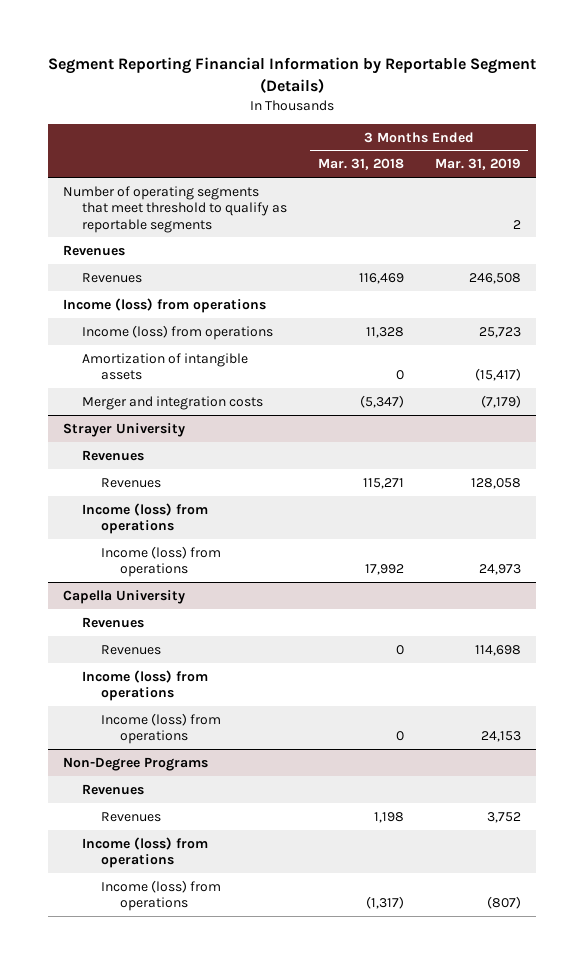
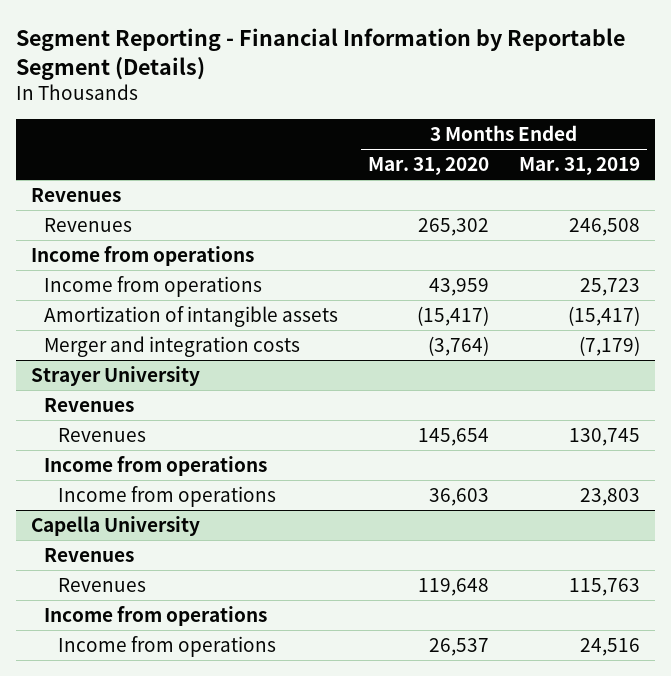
[47,57,536,94] Segment Reporting Financial Information by Reportable Segment (Details) -> [16,27,626,80] Segment Reporting - Financial Information by Reportable Segment (Details)
[317,158,404,171] Mar. 31, 2018 -> none
none -> [368,157,490,176] Mar. 31, 2020
[63,185,288,233] Number of operating segments that meet threshold to qualify as reportable segments -> none
[63,297,267,313] Income (loss) from operations -> [31,245,255,266] Income from operations
[82,324,274,340] Income (loss) from operations -> [44,275,263,297] Income from operations
[470,477,521,489] 128,058 -> [568,427,640,446] 130,745
[82,502,209,535] Income (loss) from operations -> [44,455,268,476] Income from operations
[100,545,221,578] Income (loss) from operations -> [57,485,276,507] Income from operations
[478,564,521,576] 24,973 -> [579,487,640,506] 23,803
[63,756,209,771] Non-Degree Programs -> none
[82,783,145,795] Revenues -> none
[100,811,161,822] Revenues -> none
[82,836,209,869] Income (loss) from operations -> none
[100,879,221,912] Income (loss) from operations -> none
[474,644,521,656] 114,698 -> [568,577,640,596] 115,763
[82,669,209,702] Income (loss) from operations -> [44,605,268,626] Income from operations
[100,712,221,745] Income (loss) from operations -> [57,635,276,657] Income from operations
[480,731,521,743] 24,153 -> [579,637,640,656] 24,516

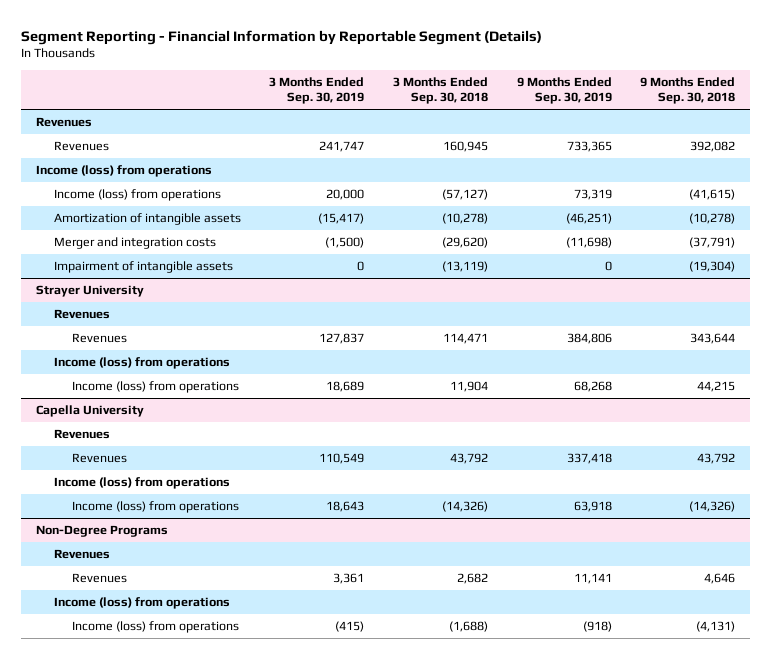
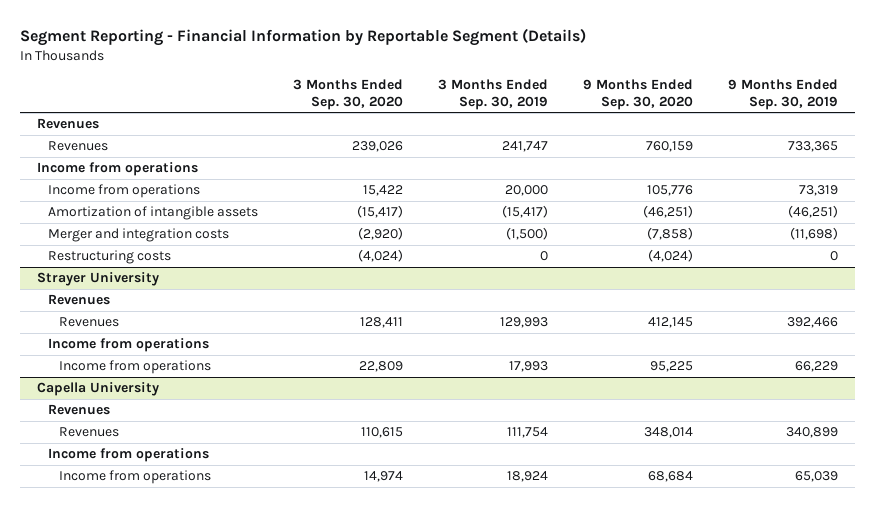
[393,76,489,105] 3 Months Ended Sep. 30, 2018 -> none
[640,76,736,105] 9 Months Ended Sep. 30, 2018 -> none
none -> [292,78,403,110] 3 Months Ended Sep. 30, 2020
none -> [582,78,693,110] 9 Months Ended Sep. 30, 2020
[35,164,212,177] Income (loss) from operations -> [37,162,199,177] Income from operations
[53,188,221,201] Income (loss) from operations -> [47,184,200,199] Income from operations
[53,260,233,273] Impairment of intangible assets -> none
none -> [47,250,171,265] Restructuring costs
[319,332,365,344] 127,837 -> [499,317,548,329] 129,993
[566,332,612,344] 384,806 -> [786,317,838,329] 392,466
[53,356,230,369] Income (loss) from operations -> [47,338,209,353] Income from operations
[71,380,239,393] Income (loss) from operations -> [58,360,211,375] Income from operations
[326,380,365,392] 18,689 -> [508,361,548,373] 17,993
[573,380,612,392] 68,268 -> [794,361,838,373] 66,229
[35,524,168,537] Non-Degree Programs -> none
[53,548,110,559] Revenues -> none
[71,572,127,583] Revenues -> none
[53,596,230,609] Income (loss) from operations -> none
[71,620,239,633] Income (loss) from operations -> none
[319,452,365,464] 110,549 -> [506,427,548,439] 111,754
[566,452,612,464] 337,418 -> [785,427,838,439] 340,899
[53,476,230,489] Income (loss) from operations -> [47,448,209,463] Income from operations
[71,500,239,513] Income (loss) from operations -> [58,470,211,485] Income from operations
[326,500,365,512] 18,643 -> [506,471,548,483] 18,924
[573,500,612,512] 63,918 -> [794,471,838,483] 65,039

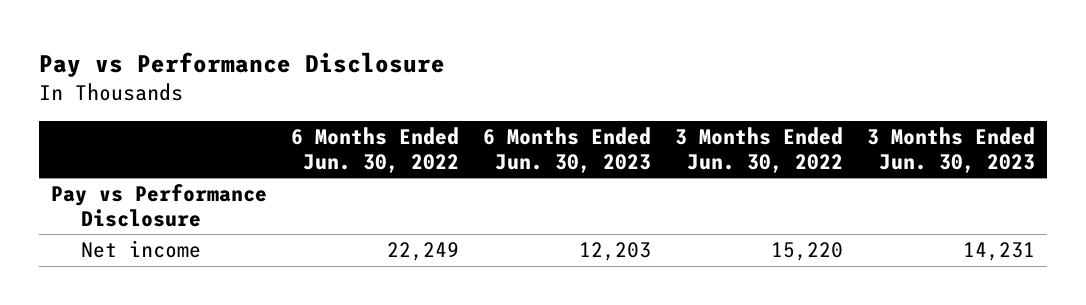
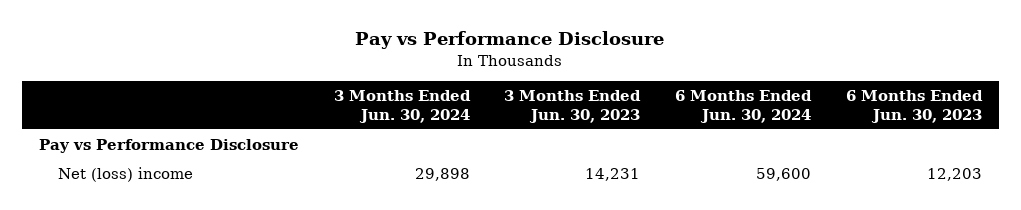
[290,126,459,173] 6 Months Ended Jun. 30, 2022 -> none
[674,126,843,173] 3 Months Ended Jun. 30, 2022 -> none
none -> [333,89,471,123] 3 Months Ended Jun. 30, 2024
none -> [675,89,813,123] 6 Months Ended Jun. 30, 2024
[80,240,201,259] Net income -> [58,167,194,183] Net (loss) income

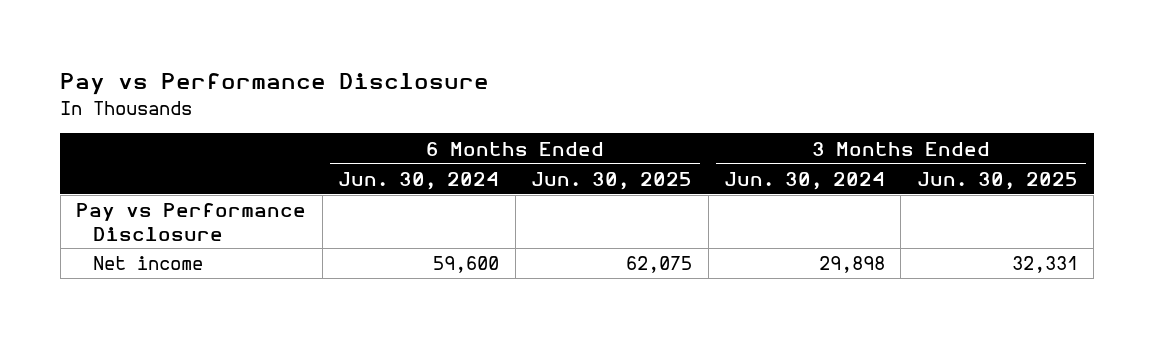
[504,89,642,123] 3 Months Ended Jun. 30, 2023 -> none
[845,89,983,123] 6 Months Ended Jun. 30, 2023 -> none
none -> [531,171,693,190] Jun. 30, 2025
none -> [916,171,1078,190] Jun. 30, 2025
[58,167,194,183] Net (loss) income -> [92,256,203,271] Net income

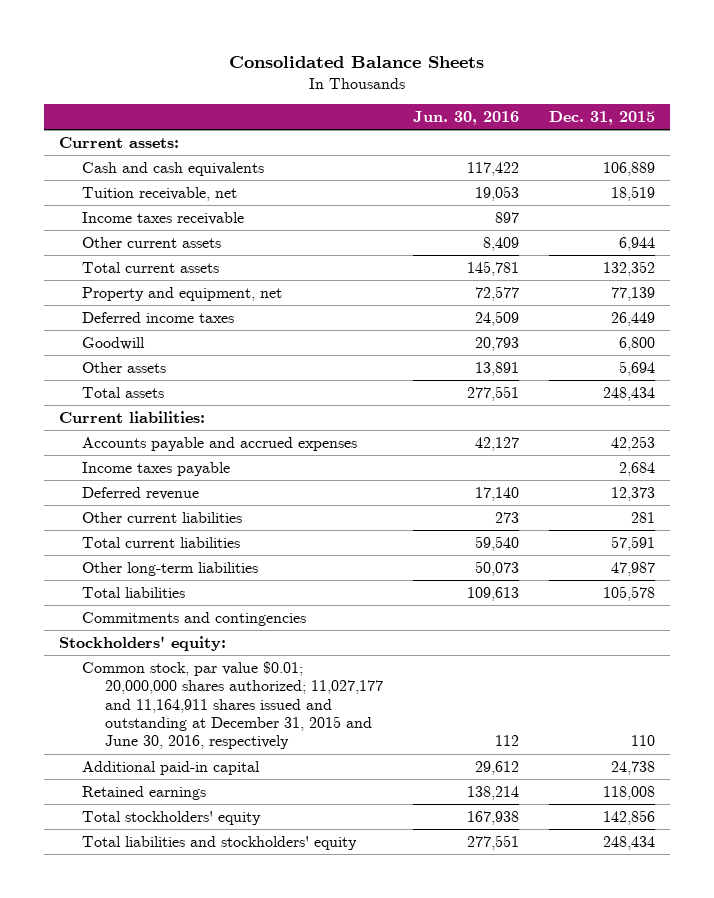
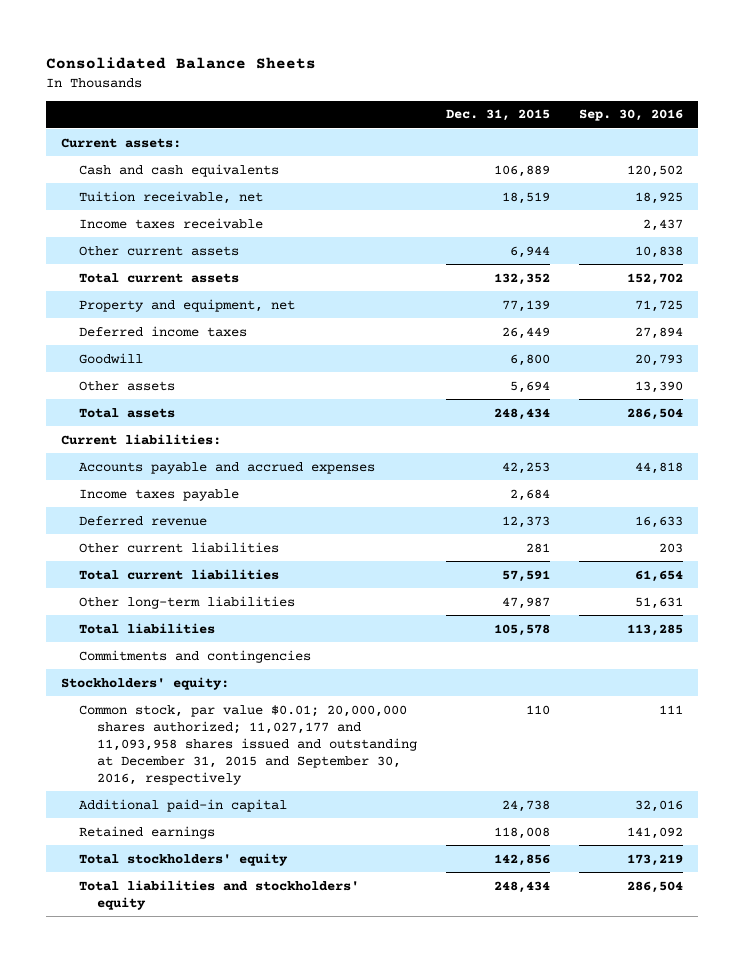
[413,111,520,126] Jun. 30, 2016 -> none
none -> [579,109,684,122] Sep. 30, 2016
[82,660,384,750] Common stock, par value $0.01; 20,000,000 shares authorized; 11,027,177 and 11,164,911 shares issued and outstanding at December 31, 2015 and June 30, 2016, respectively -> [78,704,417,785] Common stock, par value $0.01; 20,000,000 shares authorized; 11,027,177 and 11,093,958 shares issued and outstanding at December 31, 2015 and September 30, 2016, respectively

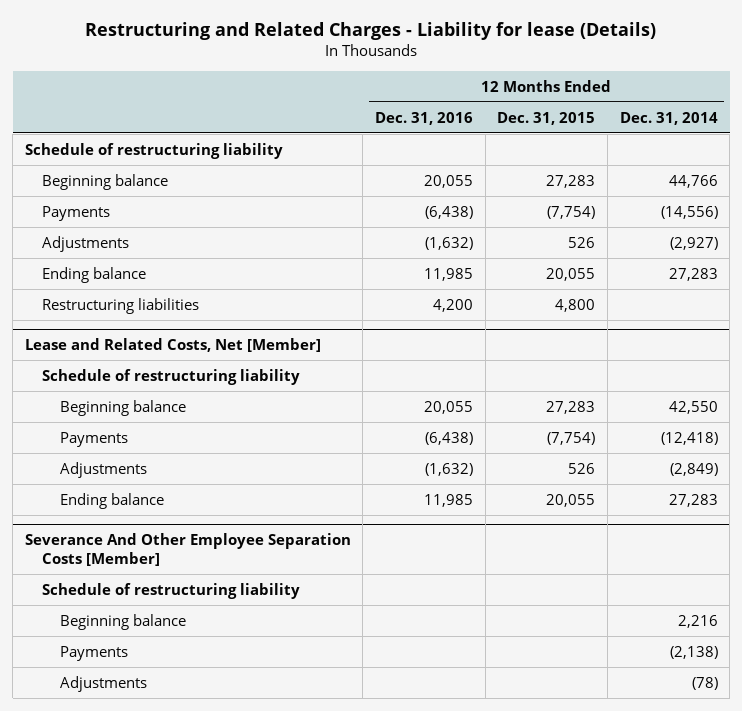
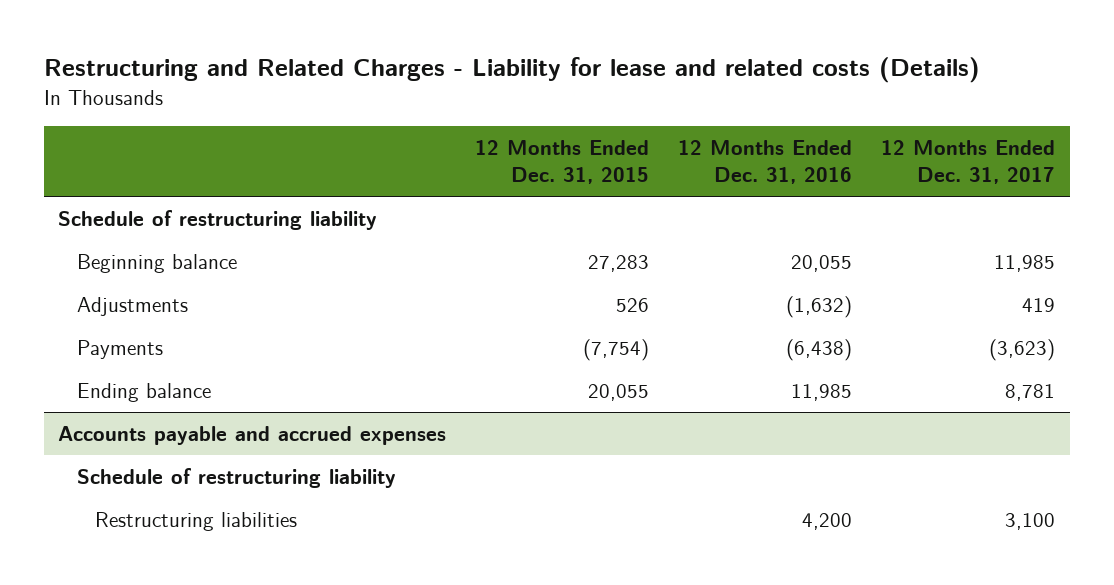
[85,21,657,40] Restructuring and Related Charges - Liability for lease (Details) -> [43,57,980,84] Restructuring and Related Charges - Liability for lease and related costs (Details)
[619,111,718,125] Dec. 31, 2014 -> none
none -> [881,139,1056,185] 12 Months Ended Dec. 31, 2017
[42,205,111,221] Payments -> none
[42,266,147,283] Ending balance -> none
[42,297,200,314] Restructuring liabilities -> none
[24,338,321,353] Lease and Related Costs, Net [Member] -> none
[42,368,301,385] Schedule of restructuring liability -> none
[59,399,186,416] Beginning balance -> none
[59,461,147,478] Adjustments -> none
[24,533,351,566] Severance And Other Employee Separation Costs [Member] -> none
none -> [58,425,447,445] Accounts payable and accrued expenses
[59,613,186,630] Beginning balance -> none
[59,645,128,661] Payments -> none
[59,675,147,692] Adjustments -> none
none -> [95,511,298,531] Restructuring liabilities

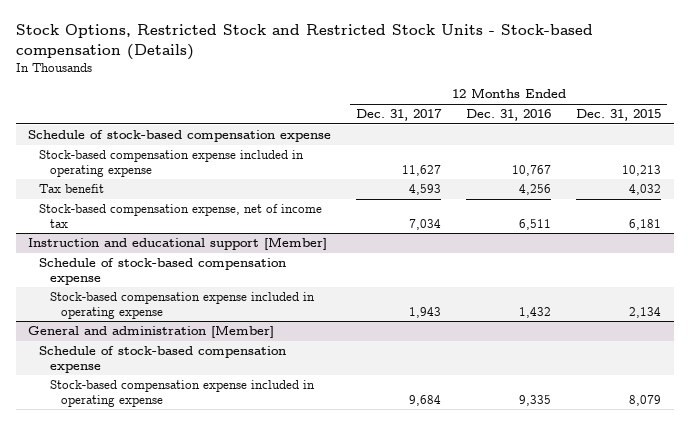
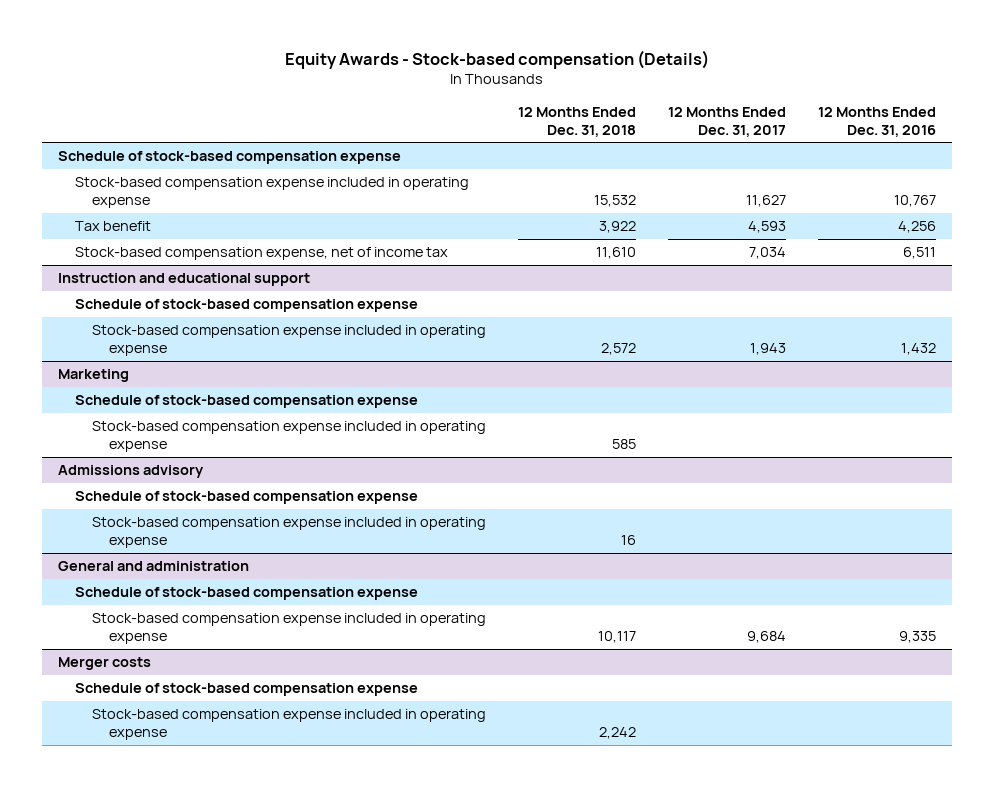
[15,24,593,60] Stock Options, Restricted Stock and Restricted Stock Units - Stock-based compensation (Details) -> [284,49,709,69] Equity Awards - Stock-based compensation (Details)
[576,109,662,122] Dec. 31, 2015 -> none
none -> [518,106,637,137] 12 Months Ended Dec. 31, 2018
[28,237,328,251] Instruction and educational support [Member] -> [58,273,311,287] Instruction and educational support
[28,325,275,339] General and administration [Member] -> none
none -> [58,369,130,383] Marketing
none -> [92,421,487,453] Stock-based compensation expense included in operating expense
none -> [58,465,205,479] Admissions advisory
none -> [75,491,419,505] Schedule of stock-based compensation expense
none -> [92,517,487,549] Stock-based compensation expense included in operating expense
none -> [58,561,250,572] General and administration
none -> [75,587,419,601] Schedule of stock-based compensation expense
none -> [58,657,152,671] Merger costs
none -> [75,683,419,697] Schedule of stock-based compensation expense
none -> [92,709,487,741] Stock-based compensation expense included in operating expense

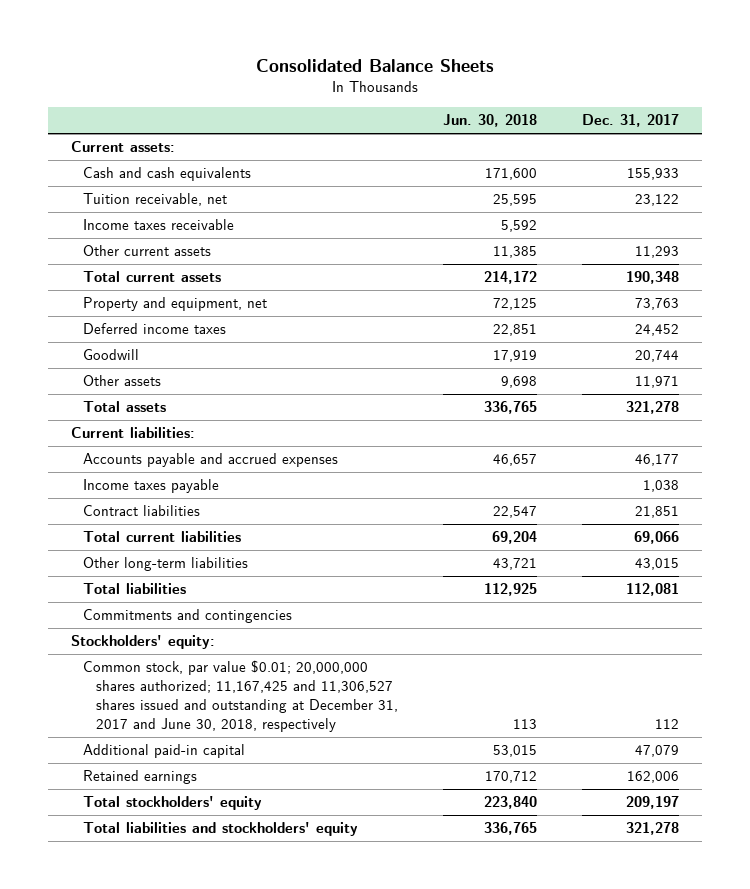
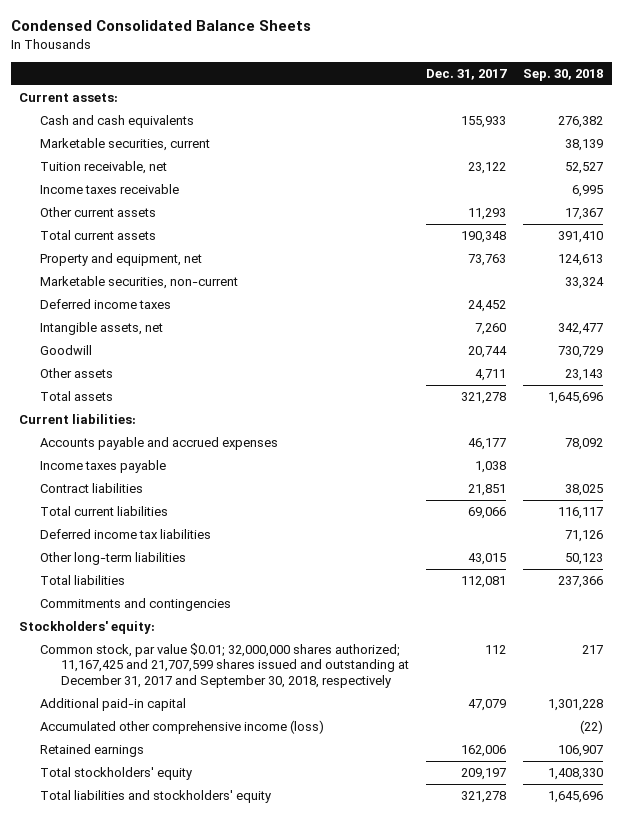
[256,58,495,72] Consolidated Balance Sheets -> [10,20,311,32] Condensed Consolidated Balance Sheets
[443,114,538,128] Jun. 30, 2018 -> none
none -> [523,69,604,82] Sep. 30, 2018
none -> [40,138,211,152] Marketable securities, current
none -> [40,276,239,290] Marketable securities, non-current
none -> [40,322,164,336] Intangible assets, net
[635,376,680,389] 11,971 -> [475,369,507,382] 4,711
none -> [40,529,212,540] Deferred income tax liabilities
[83,660,398,733] Common stock, par value $0.01; 20,000,000 shares authorized; 11,167,425 and 11,306,527 shares issued and outstanding at December 31, 2017 and June 30, 2018, respectively -> [40,643,410,688] Common stock, par value $0.01; 32,000,000 shares authorized; 11,167,425 and 21,707,599 shares issued and outstanding at December 31, 2017 and September 30, 2018, respectively
none -> [40,720,325,735] Accumulated other comprehensive income (loss)

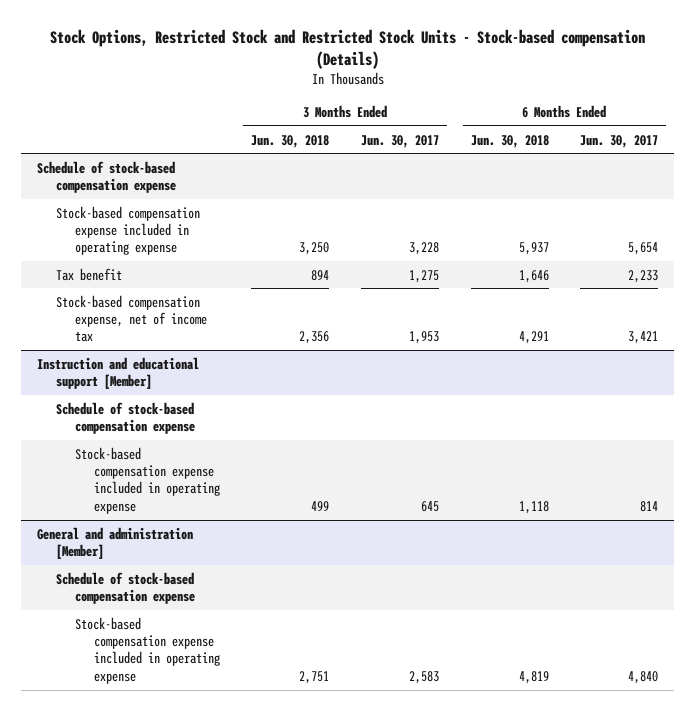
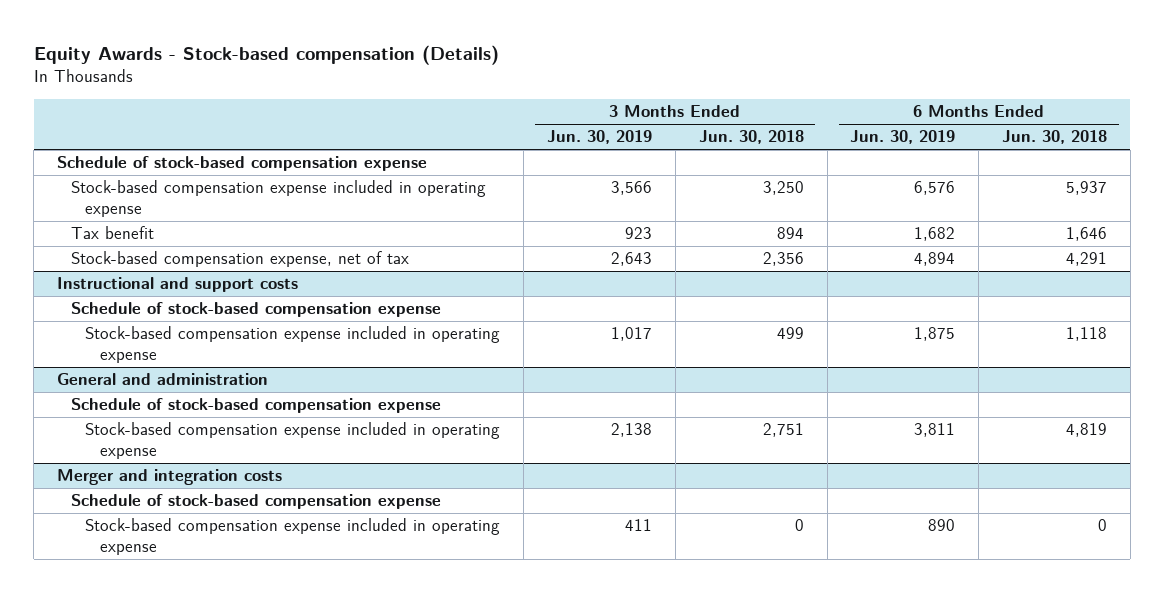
[49,29,645,70] Stock Options, Restricted Stock and Restricted Stock Units - Stock-based compensation (Details) -> [33,44,499,65] Equity Awards - Stock-based compensation (Details)
[360,134,439,148] Jun. 30, 2017 -> none
[580,134,659,148] Jun. 30, 2017 -> none
none -> [547,130,653,145] Jun. 30, 2019
none -> [850,130,956,145] Jun. 30, 2019
[36,356,199,390] Instruction and educational support [Member] -> none
[55,294,207,343] Stock-based compensation expense, net of income tax -> [71,251,410,268] Stock-based compensation expense, net of tax
none -> [57,277,299,293] Instructional and support costs
[36,526,193,560] General and administration [Member] -> [57,373,269,386] General and administration
none -> [57,469,283,486] Merger and integration costs
none -> [71,494,442,510] Schedule of stock-based compensation expense
none -> [85,518,501,556] Stock-based compensation expense included in operating expense

